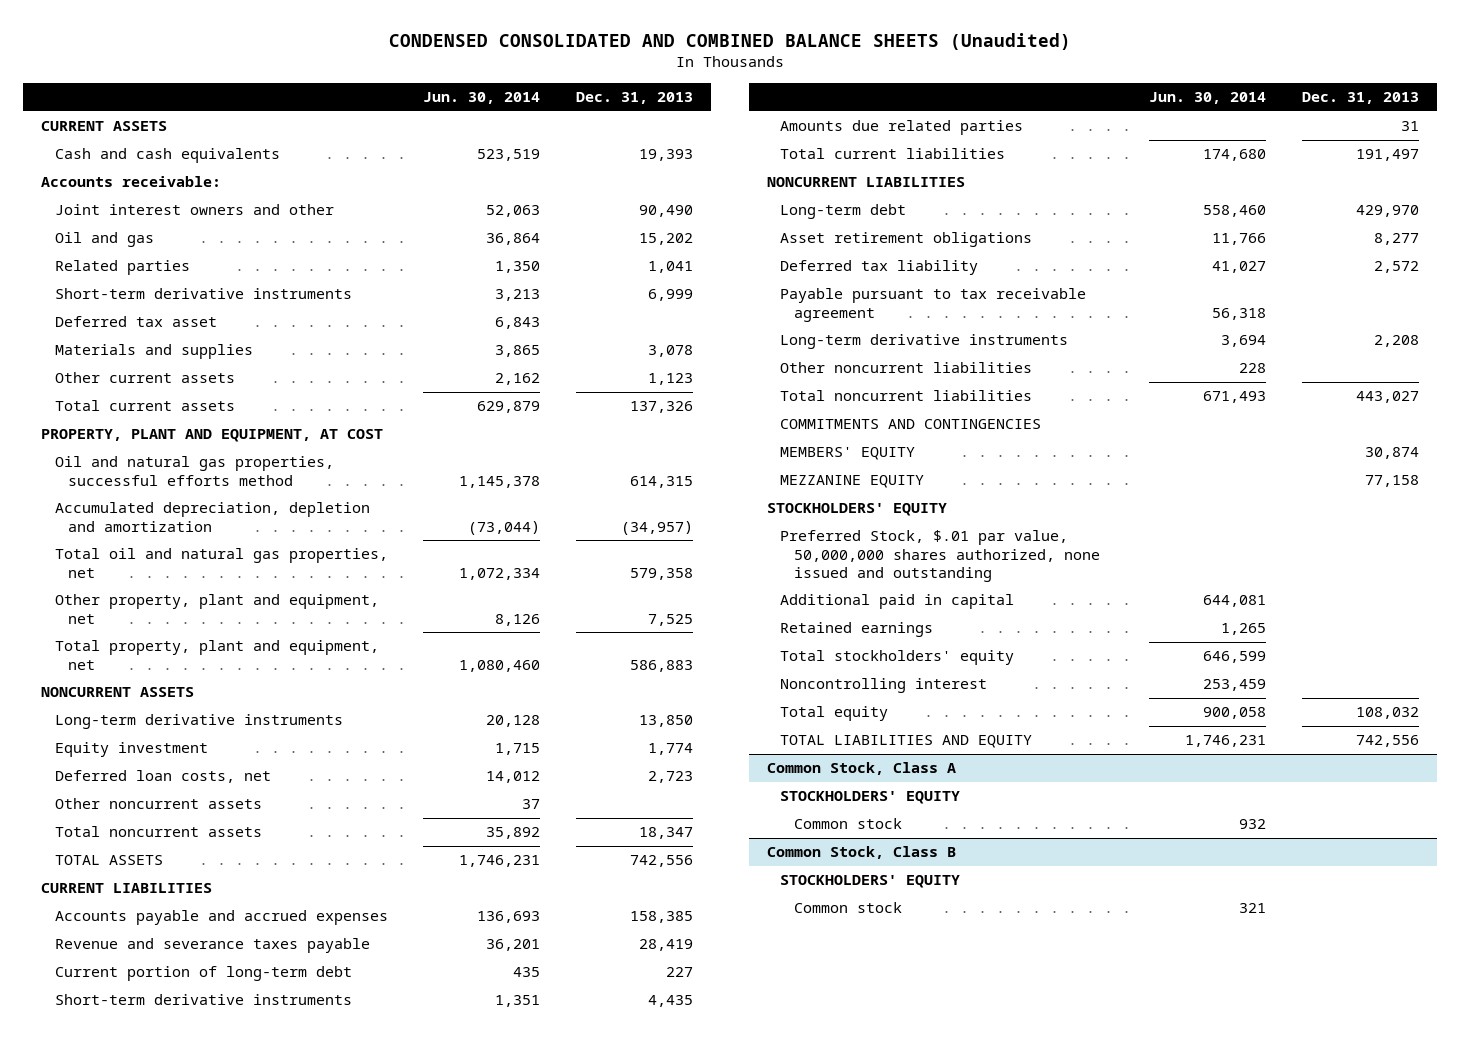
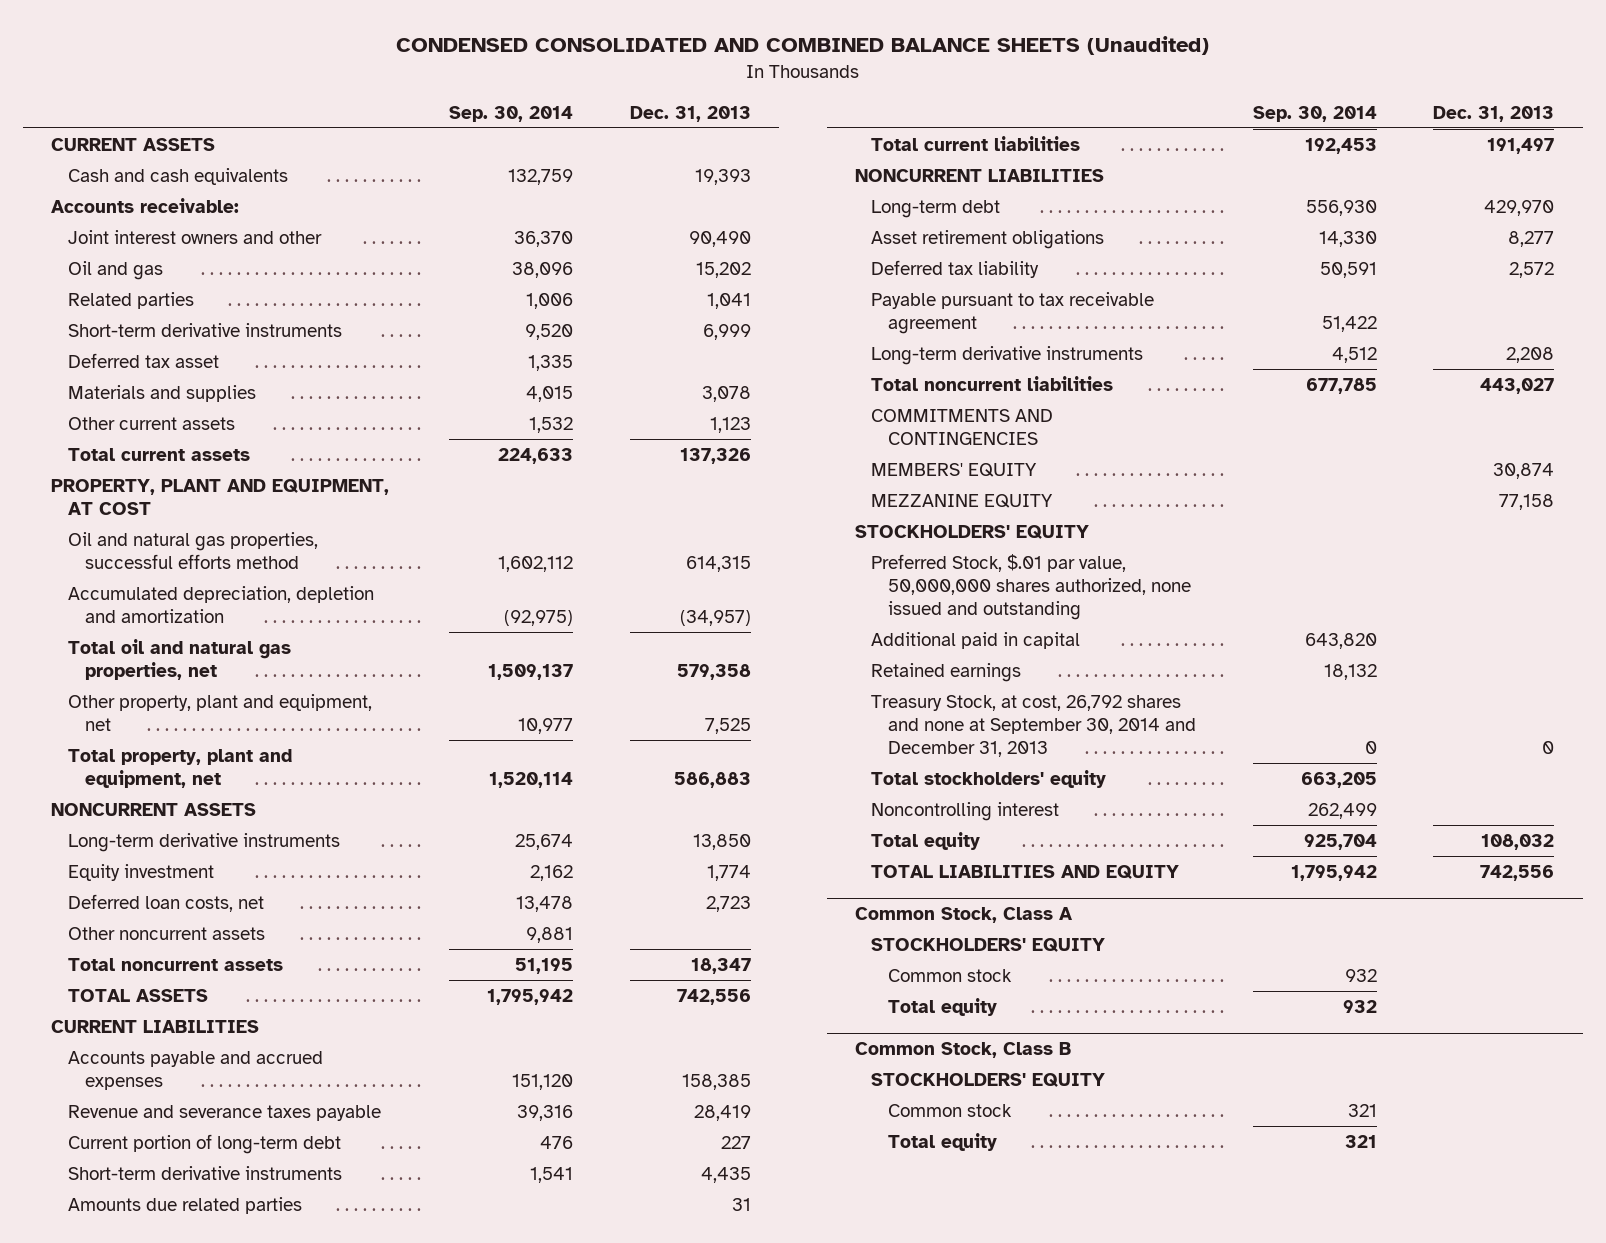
[423,92,541,105] Jun. 30, 2014 -> none
none -> [449,105,574,122] Sep. 30, 2014
[780,362,1033,374] Other noncurrent liabilities -> none
none -> [871,694,1197,758] Treasury Stock, at cost, 26,792 shares and none at September 30, 2014 and December 31, 2013
none -> [888,997,998,1016] Total equity
none -> [888,1132,998,1151] Total equity

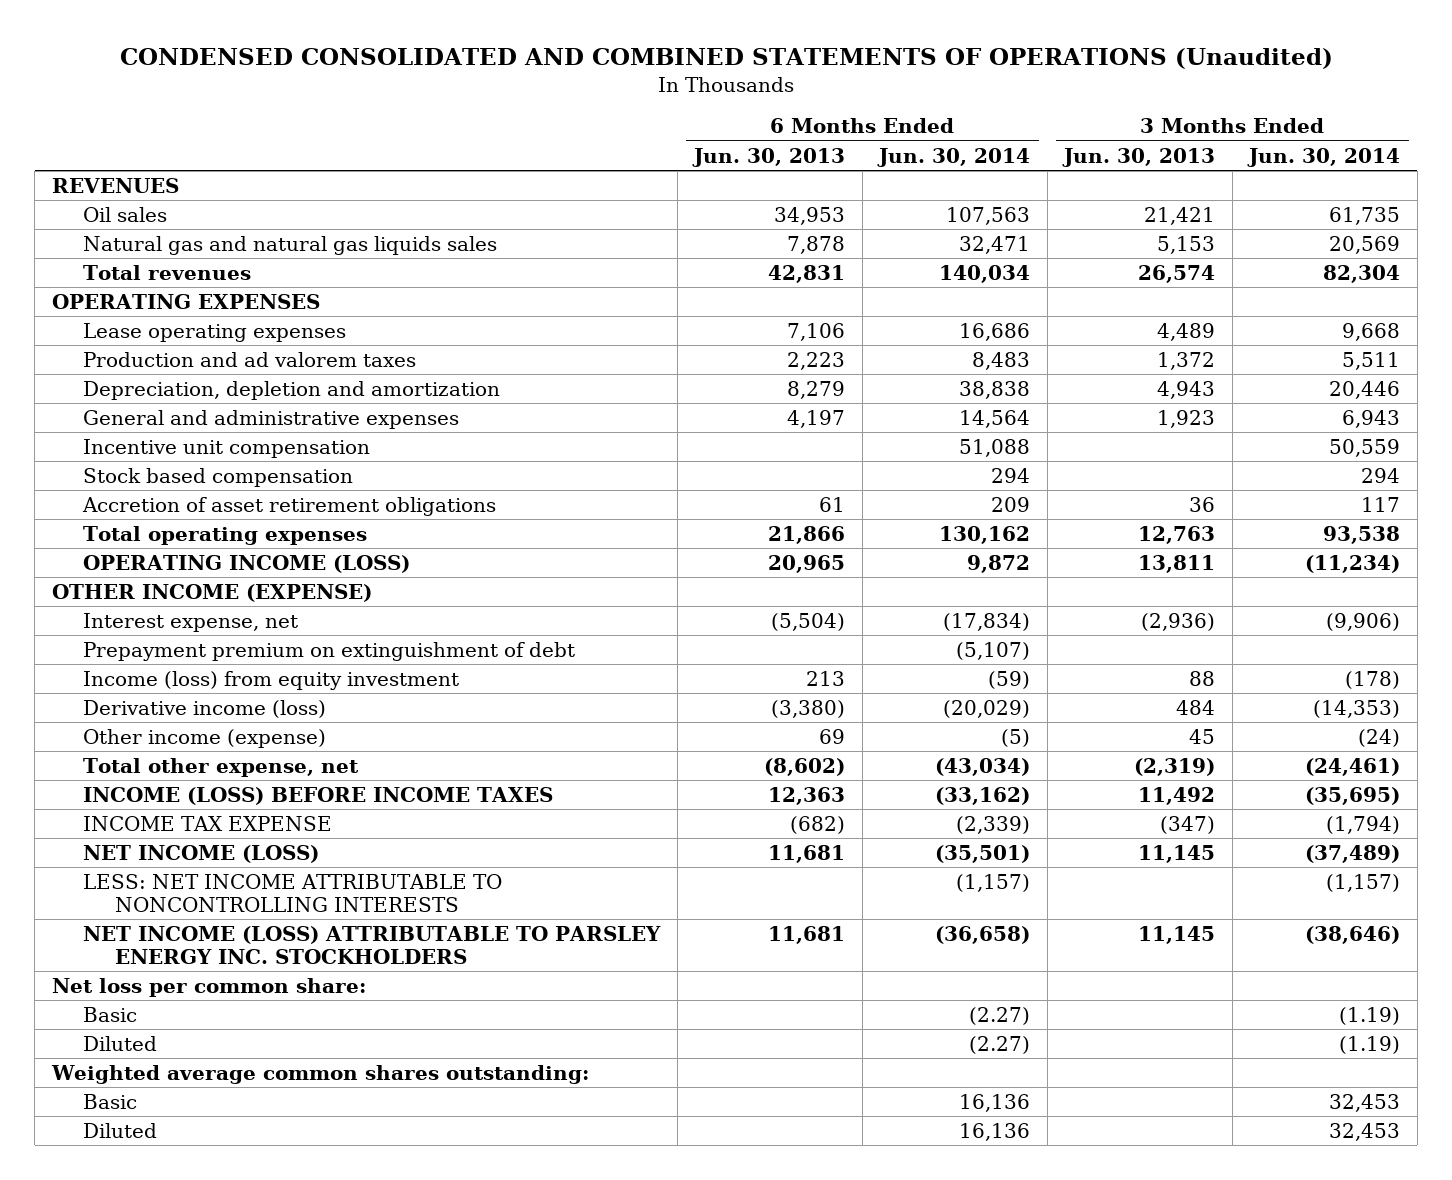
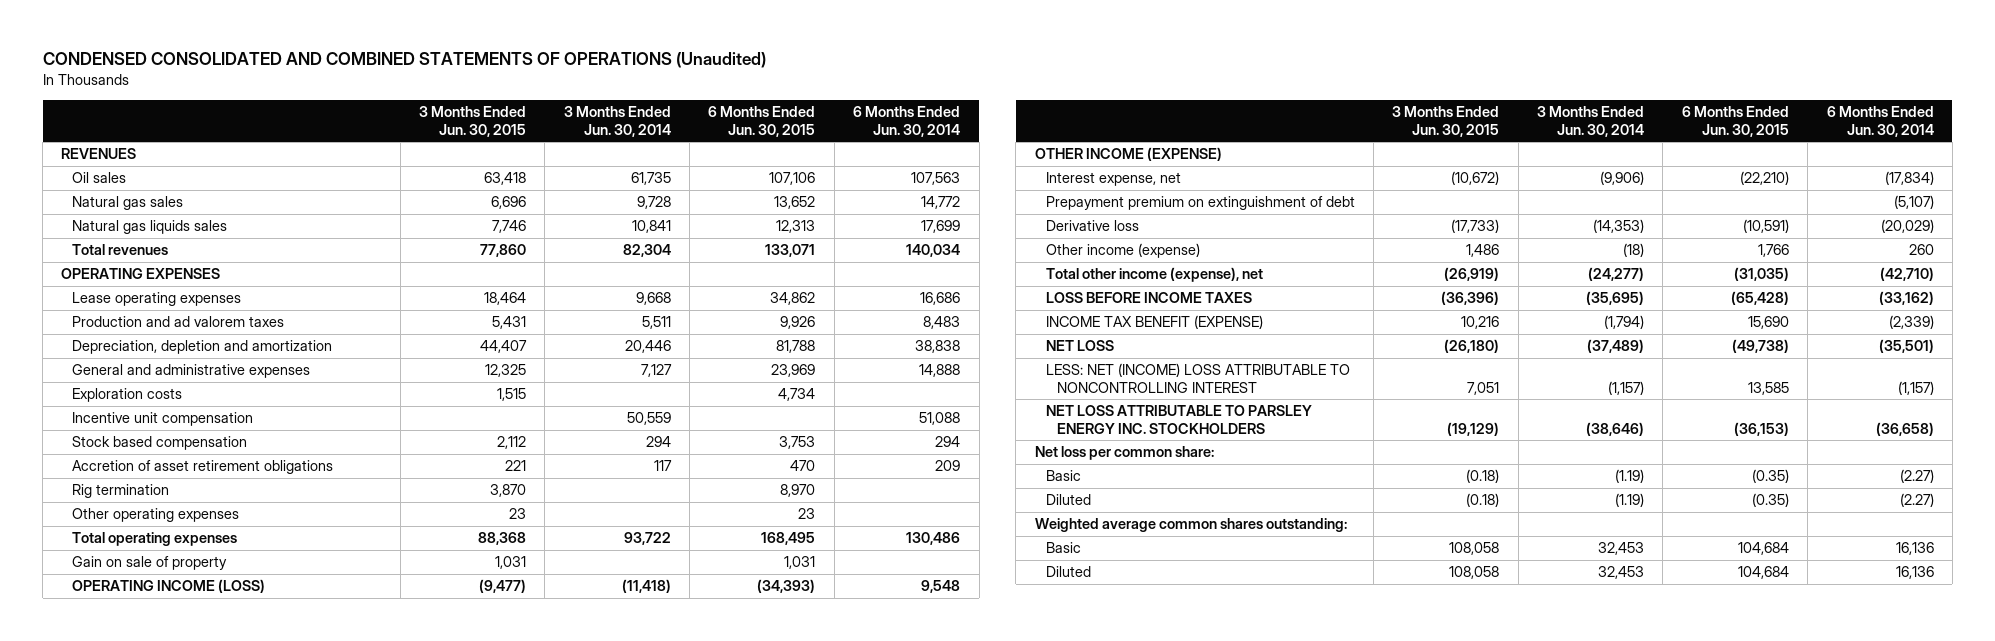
[692,147,846,167] Jun. 30, 2013 -> none
[1062,147,1216,167] Jun. 30, 2013 -> none
none -> [419,106,527,137] 3 Months Ended Jun. 30, 2015
none -> [708,106,816,137] 6 Months Ended Jun. 30, 2015
none -> [72,196,184,211] Natural gas sales
[83,235,498,255] Natural gas and natural gas liquids sales -> [72,220,228,235] Natural gas liquids sales
[959,235,1031,254] 32,471 -> [921,220,961,234] 17,699
[1329,235,1401,254] 20,569 -> [631,220,671,234] 10,841
[959,409,1031,428] 14,564 -> [919,364,961,378] 14,888
[1342,409,1401,428] 6,943 -> [640,364,672,378] 7,127
none -> [72,388,183,403] Exploration costs
none -> [72,484,170,499] Rig termination
none -> [72,508,240,523] Other operating expenses
[939,525,1031,544] 130,162 -> [906,532,961,546] 130,486
[1323,525,1401,544] 93,538 -> [623,532,671,546] 93,722
none -> [72,556,228,571] Gain on sale of property
[967,554,1031,573] 9,872 -> [921,580,961,594] 9,548
[1305,554,1401,573] (11,234) -> [621,579,671,594] (11,418)
[83,670,460,690] Income (loss) from equity investment -> none
[83,699,327,718] Derivative income (loss) -> [1045,220,1139,232] Derivative loss
[1001,728,1031,747] (5) -> [1908,244,1934,256] 260
[1358,728,1401,747] (24) -> [1623,243,1645,258] (18)
[83,757,360,777] Total other expense, net -> [1045,267,1263,283] Total other income (expense), net
[935,757,1031,776] (43,034) -> [1879,267,1934,282] (42,710)
[1305,757,1401,776] (24,461) -> [1588,267,1645,282] (24,277)
[83,786,554,805] INCOME (LOSS) BEFORE INCOME TAXES -> [1045,292,1252,304] LOSS BEFORE INCOME TAXES
[83,815,333,831] INCOME TAX EXPENSE -> [1045,315,1263,330] INCOME TAX BENEFIT (EXPENSE)
[83,844,320,863] NET INCOME (LOSS) -> [1045,340,1114,352] NET LOSS
[83,873,503,912] LESS: NET INCOME ATTRIBUTABLE TO NONCONTROLLING INTERESTS -> [1045,363,1350,393] LESS: NET (INCOME) LOSS ATTRIBUTABLE TO NONCONTROLLING INTEREST
[83,925,662,964] NET INCOME (LOSS) ATTRIBUTABLE TO PARSLEY ENERGY INC. STOCKHOLDERS -> [1045,405,1312,434] NET LOSS ATTRIBUTABLE TO PARSLEY ENERGY INC. STOCKHOLDERS

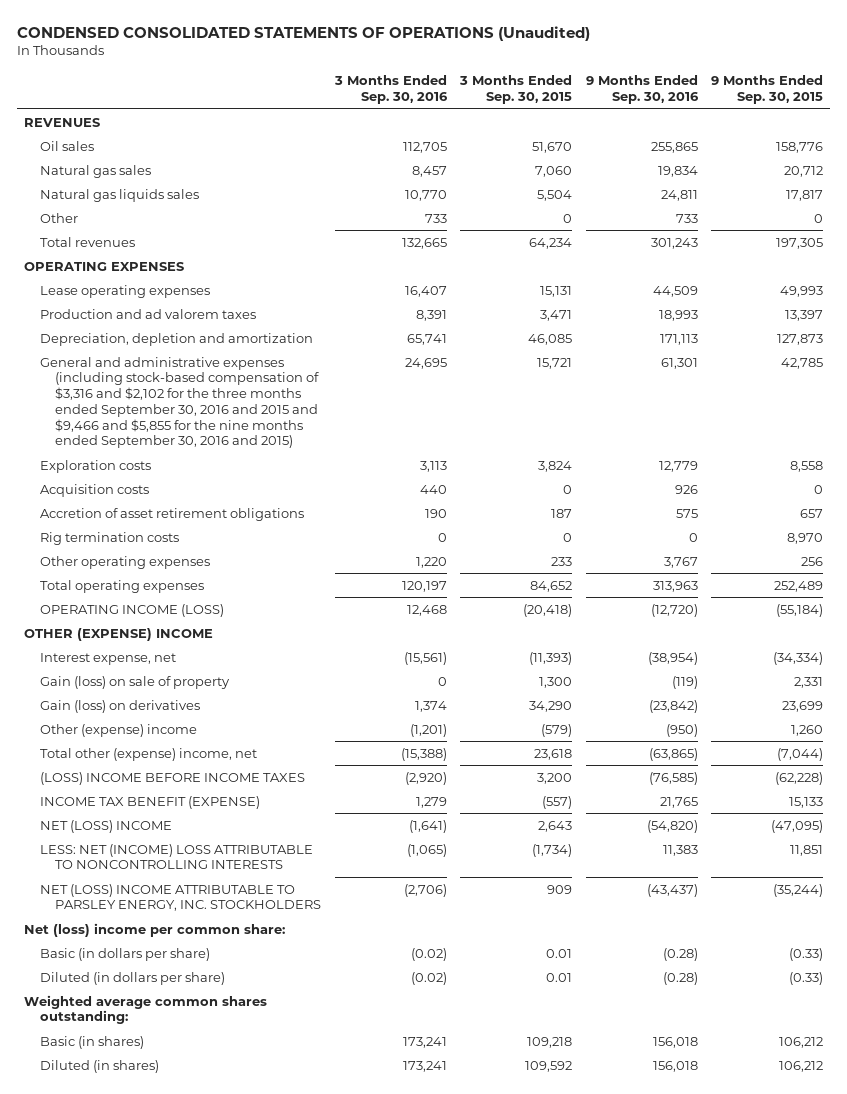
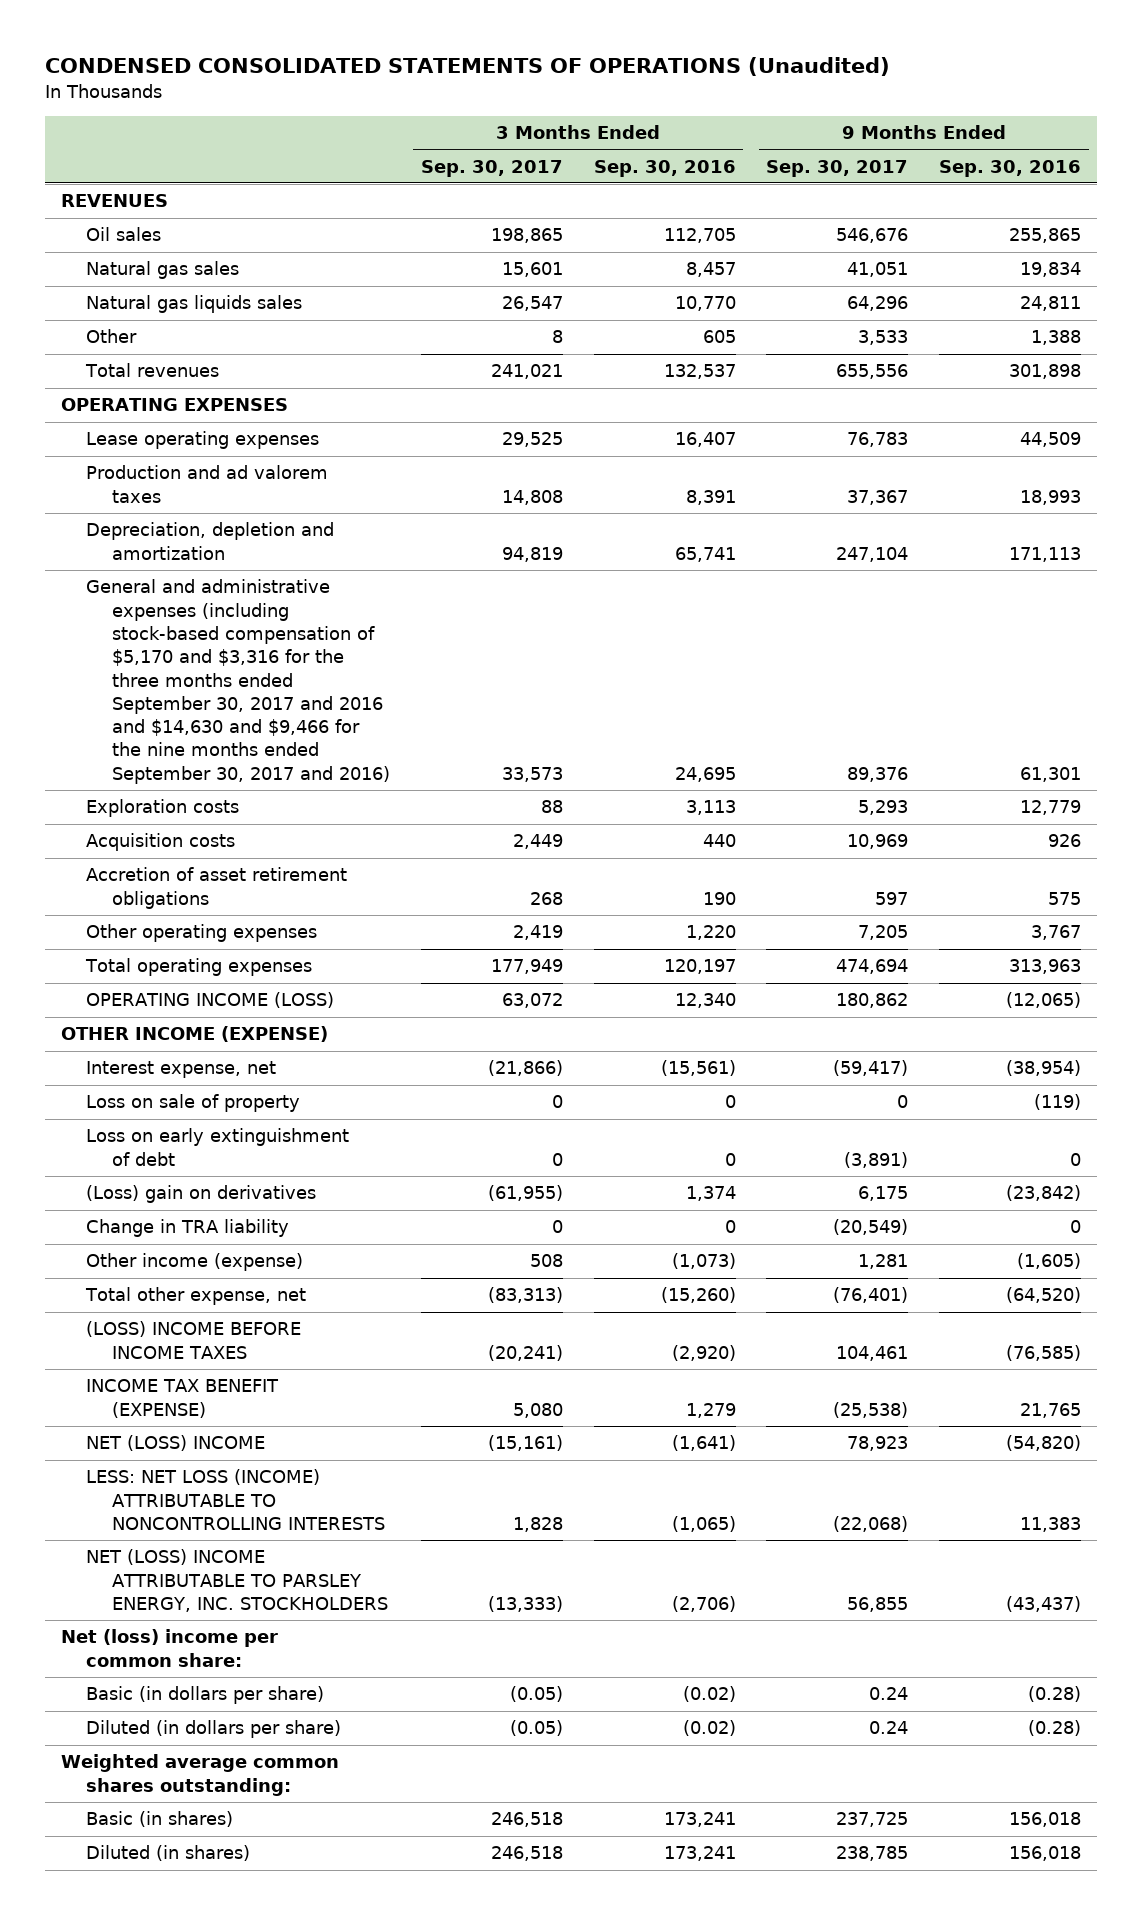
[459,75,573,105] 3 Months Ended Sep. 30, 2015 -> none
[711,75,824,105] 9 Months Ended Sep. 30, 2015 -> none
none -> [420,159,563,177] Sep. 30, 2017
none -> [766,159,909,177] Sep. 30, 2017
[424,213,447,223] 733 -> [702,330,736,344] 605
[675,213,698,223] 733 -> [1031,330,1082,346] 1,388
[401,237,447,249] 132,665 -> [663,364,736,380] 132,537
[650,237,698,249] 301,243 -> [1009,364,1082,380] 301,898
[39,356,320,449] General and administrative expenses (including stock-based compensation of $3,316 and $2,102 for the three months ended September 30, 2016 and 2015 and $9,466 and $5,855 for the nine months ended September 30, 2016 and 2015) -> [86,579,390,784] General and administrative expenses (including stock-based compensation of $5,170 and $3,316 for the three months ended September 30, 2017 and 2016 and $14,630 and $9,466 for the nine months ended September 30, 2017 and 2016)
[39,531,179,545] Rig termination costs -> none
[406,604,447,616] 12,468 -> [674,993,736,1009] 12,340
[650,603,698,617] (12,720) -> [1006,992,1082,1009] (12,065)
[23,627,213,641] OTHER (EXPENSE) INCOME -> [60,1026,328,1043] OTHER INCOME (EXPENSE)
[39,675,230,689] Gain (loss) on sale of property -> [86,1094,301,1113] Loss on sale of property
none -> [86,1128,350,1166] Loss on early extinguishment of debt
[39,699,200,713] Gain (loss) on derivatives -> [86,1185,317,1204] (Loss) gain on derivatives
none -> [86,1219,290,1238] Change in TRA liability
[39,723,197,737] Other (expense) income -> [86,1253,304,1272] Other income (expense)
[409,723,447,737] (1,201) -> [671,1253,736,1270] (1,073)
[665,723,698,737] (950) -> [1017,1253,1082,1270] (1,605)
[39,747,257,761] Total other (expense) income, net -> [85,1287,307,1306] Total other expense, net
[400,747,447,761] (15,388) -> [660,1287,736,1304] (15,260)
[648,747,698,761] (63,865) -> [1006,1287,1082,1304] (64,520)
[39,843,313,870] LESS: NET (INCOME) LOSS ATTRIBUTABLE TO NONCONTROLLING INTERESTS -> [86,1469,385,1530] LESS: NET LOSS (INCOME) ATTRIBUTABLE TO NONCONTROLLING INTERESTS

